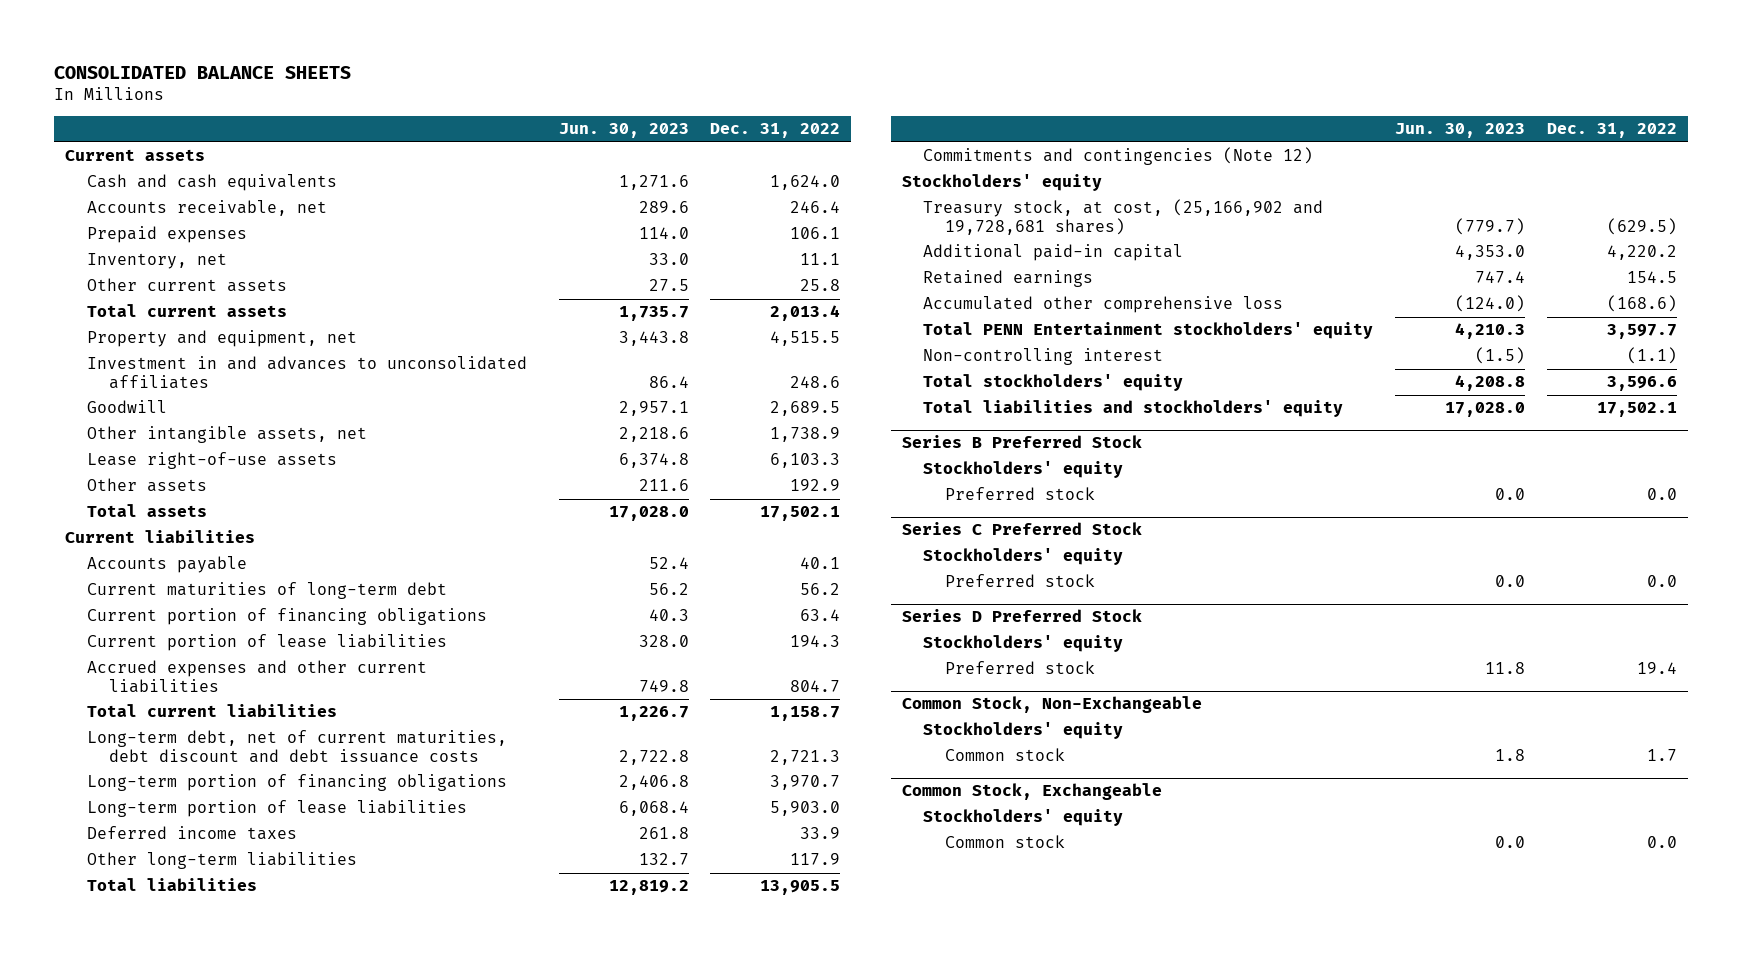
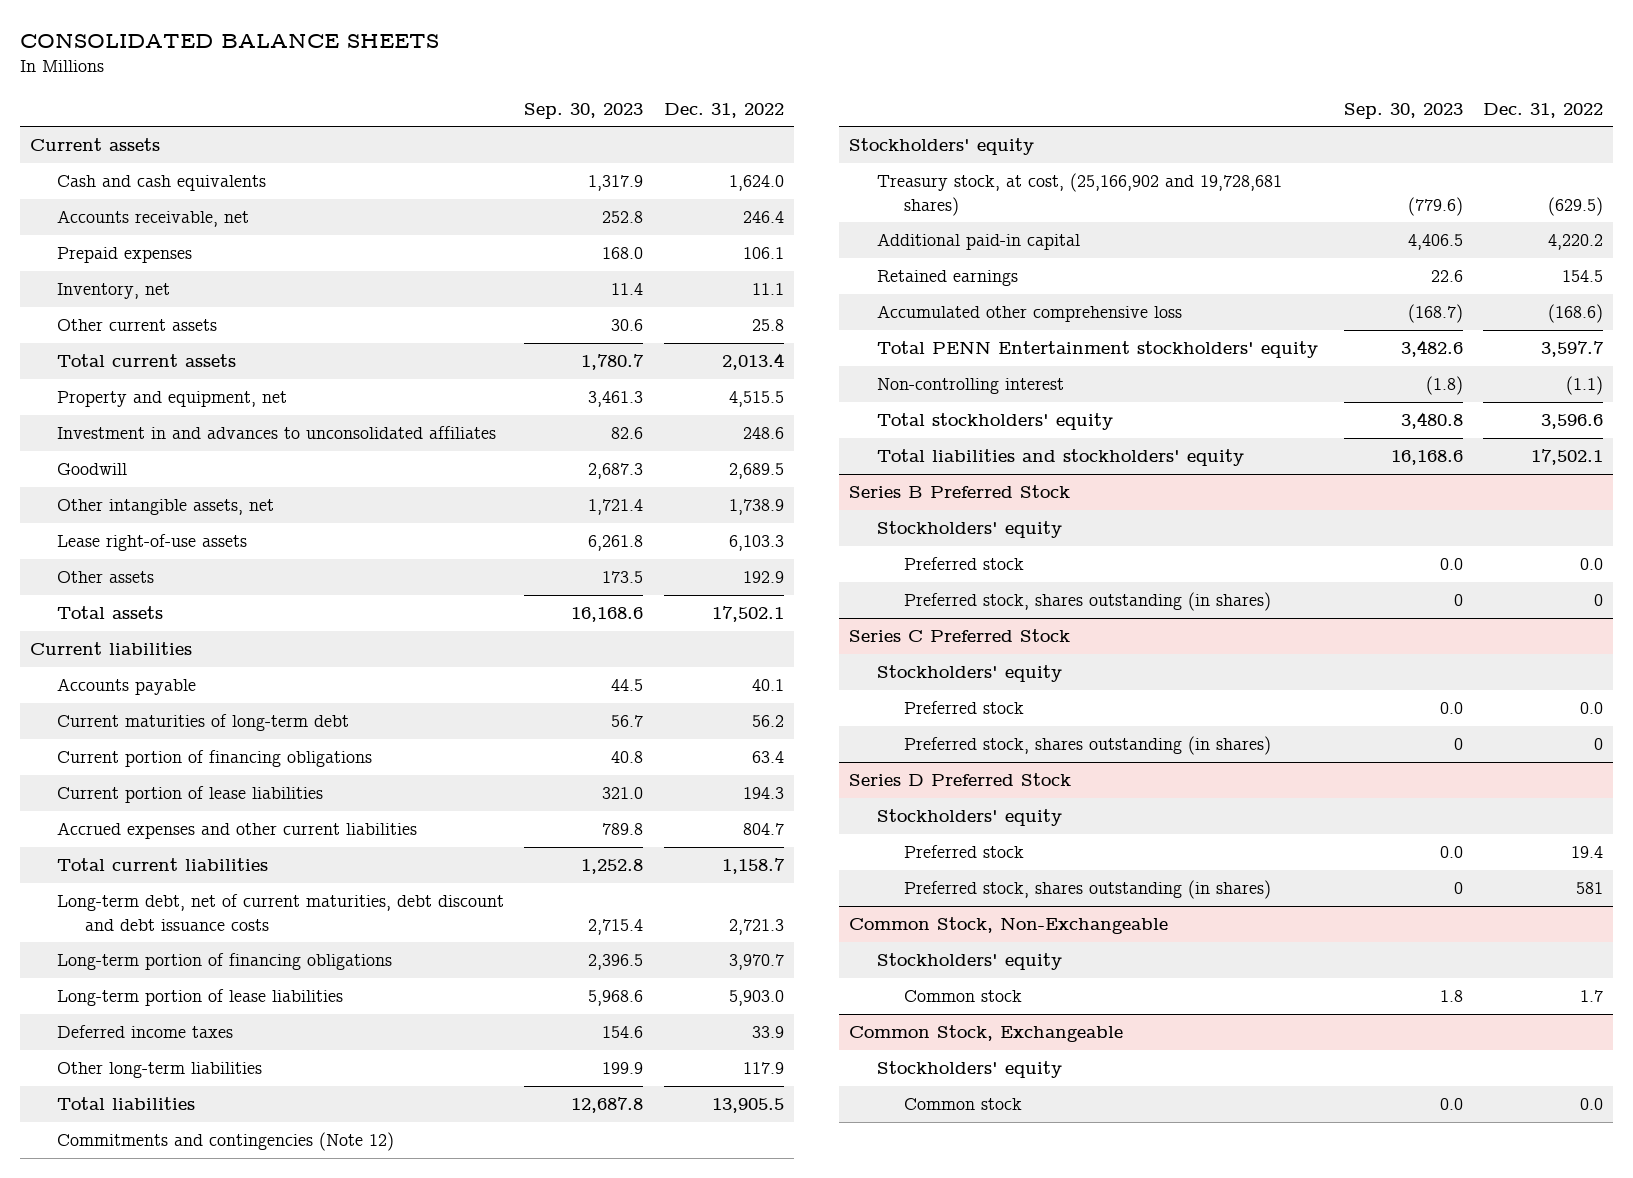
[558,123,689,139] Jun. 30, 2023 -> none
none -> [524,102,644,119] Sep. 30, 2023
none -> [903,592,1271,612] Preferred stock, shares outstanding (in shares)
none -> [903,736,1271,756] Preferred stock, shares outstanding (in shares)
none -> [903,880,1271,900] Preferred stock, shares outstanding (in shares)

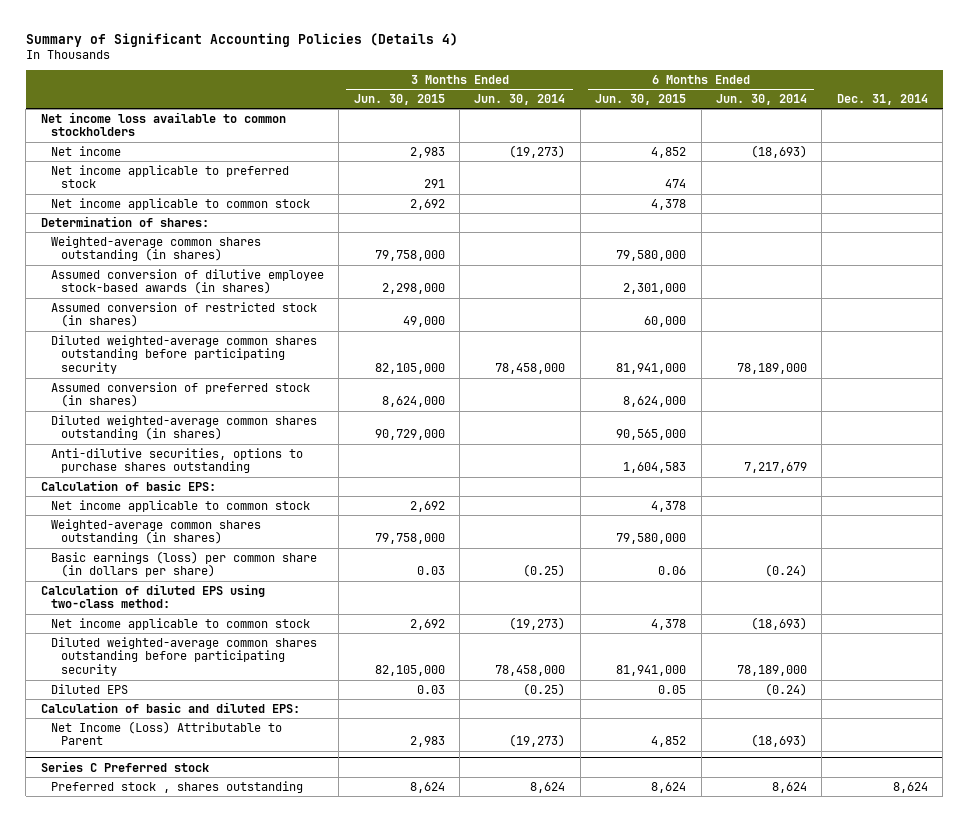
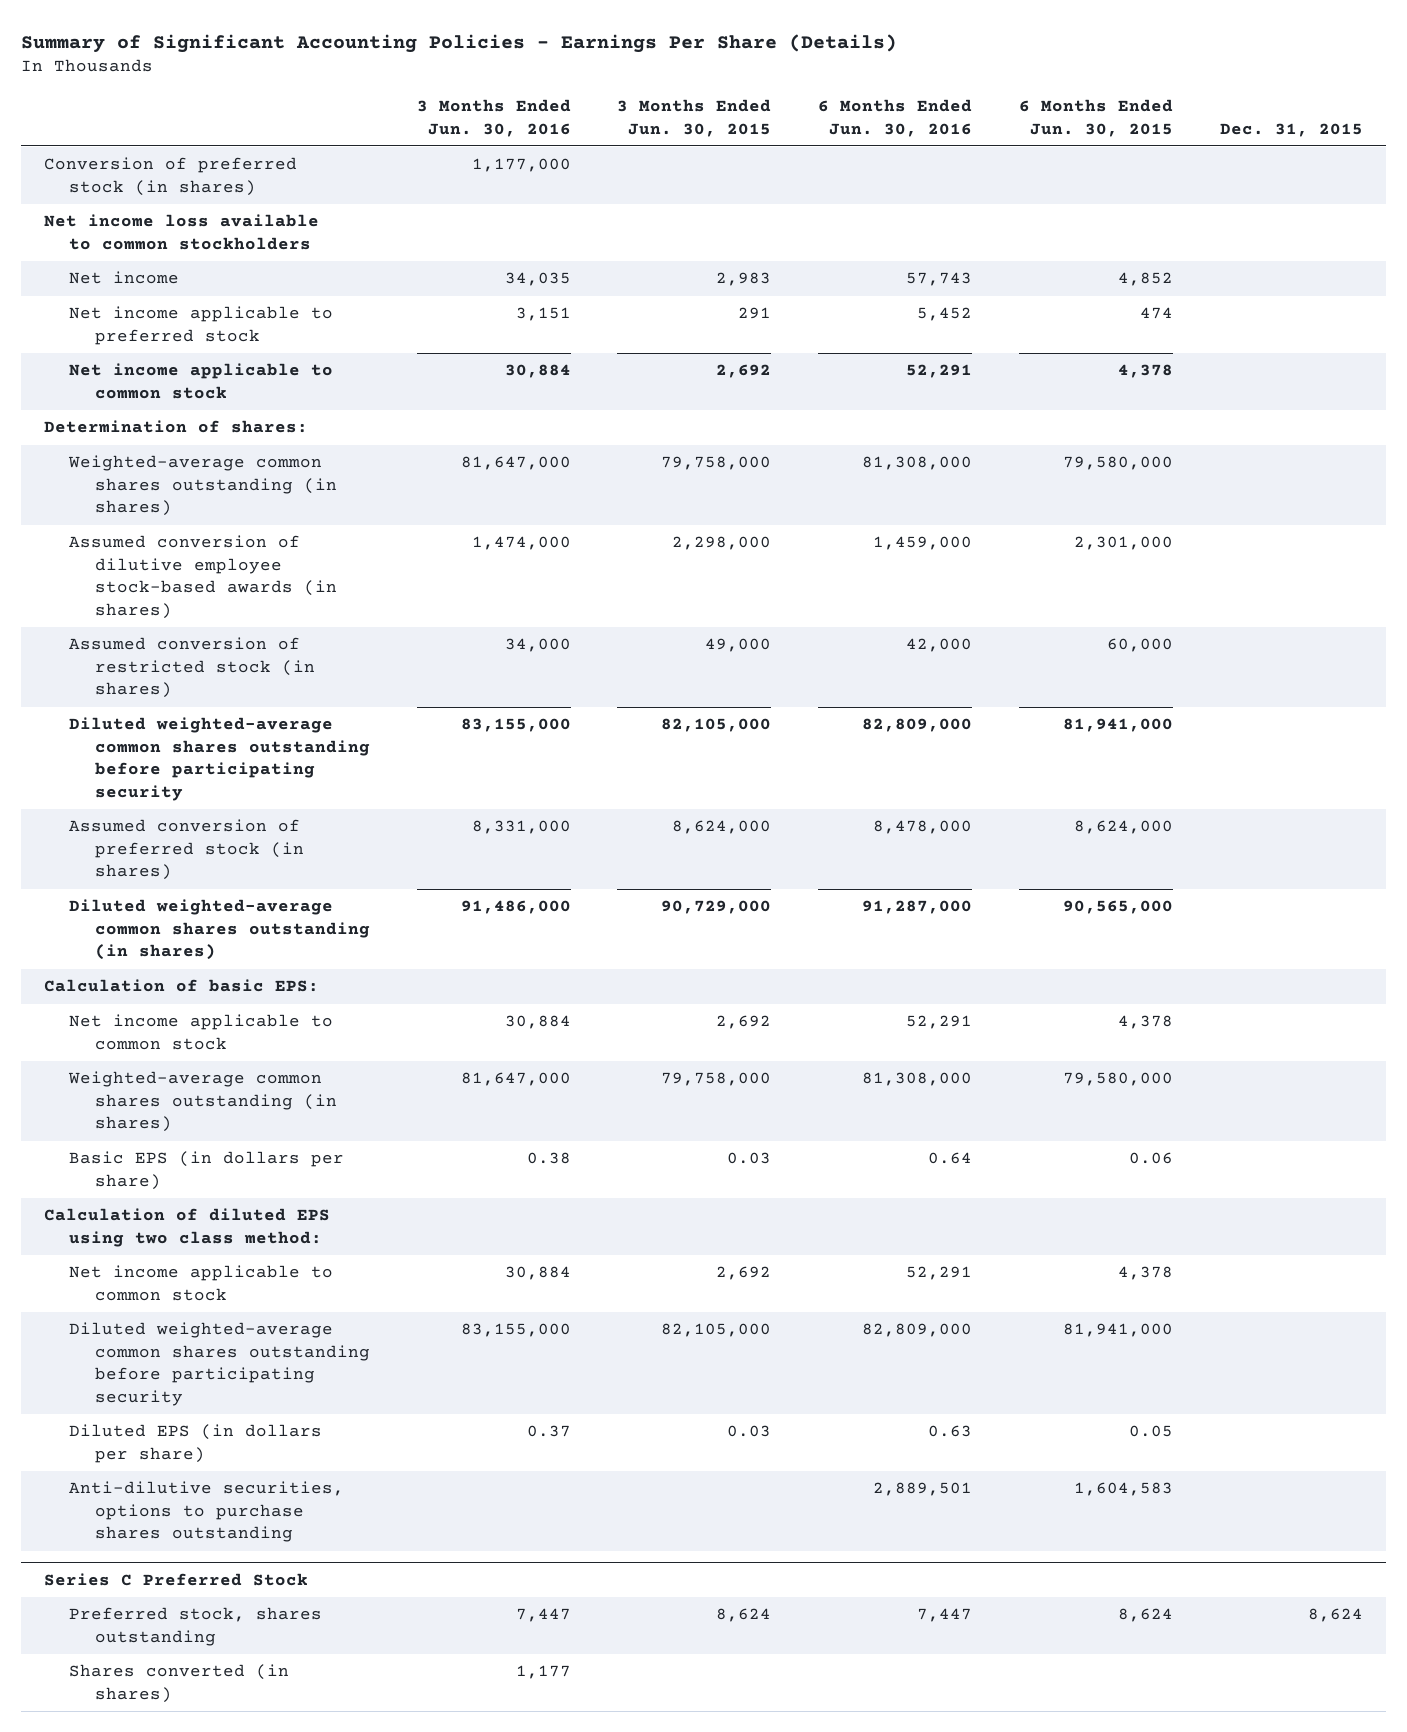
[25,32,458,47] Summary of Significant Accounting Policies (Details 4) -> [20,33,897,53] Summary of Significant Accounting Policies - Earnings Per Share (Details)
[474,93,566,105] Jun. 30, 2014 -> none
[715,93,807,105] Jun. 30, 2014 -> none
[836,93,928,105] Dec. 31, 2014 -> none
none -> [416,99,571,137] 3 Months Ended Jun. 30, 2016
none -> [818,99,973,137] 6 Months Ended Jun. 30, 2016
none -> [1219,122,1363,137] Dec. 31, 2015
none -> [43,157,297,196] Conversion of preferred stock (in shares)
[50,550,317,578] Basic earnings (loss) per common share (in dollars per share) -> [69,1151,345,1190] Basic EPS (in dollars per share)
[40,583,265,609] Calculation of diluted EPS using two-class method: -> [43,1208,330,1247] Calculation of diluted EPS using two class method:
[40,701,300,713] Calculation of basic and diluted EPS: -> none
[50,720,282,746] Net Income (Loss) Attributable to Parent -> none
[50,683,128,694] Diluted EPS -> [69,1424,323,1463] Diluted EPS (in dollars per share)
[50,447,303,474] Anti-dilutive securities, options to purchase shares outstanding -> [69,1481,345,1543] Anti-dilutive securities, options to purchase shares outstanding
[40,760,209,772] Series C Preferred stock -> [43,1572,308,1586] Series C Preferred Stock
[50,780,303,793] Preferred stock , shares outstanding -> [69,1607,323,1646] Preferred stock, shares outstanding
none -> [69,1664,290,1703] Shares converted (in shares)

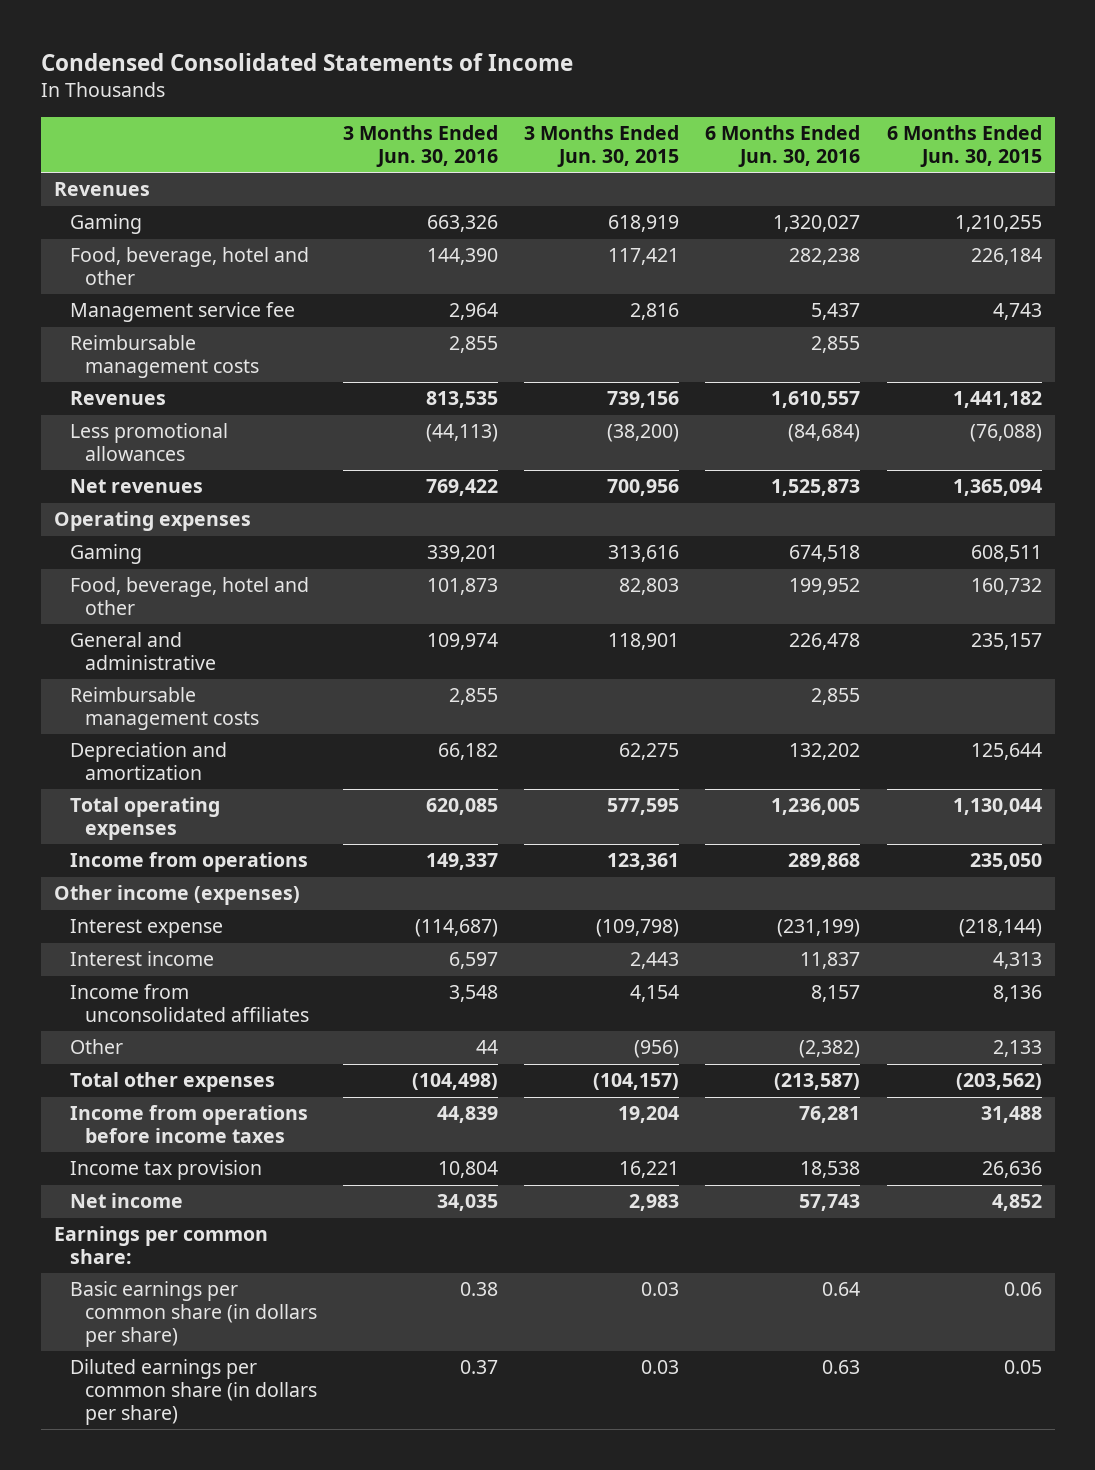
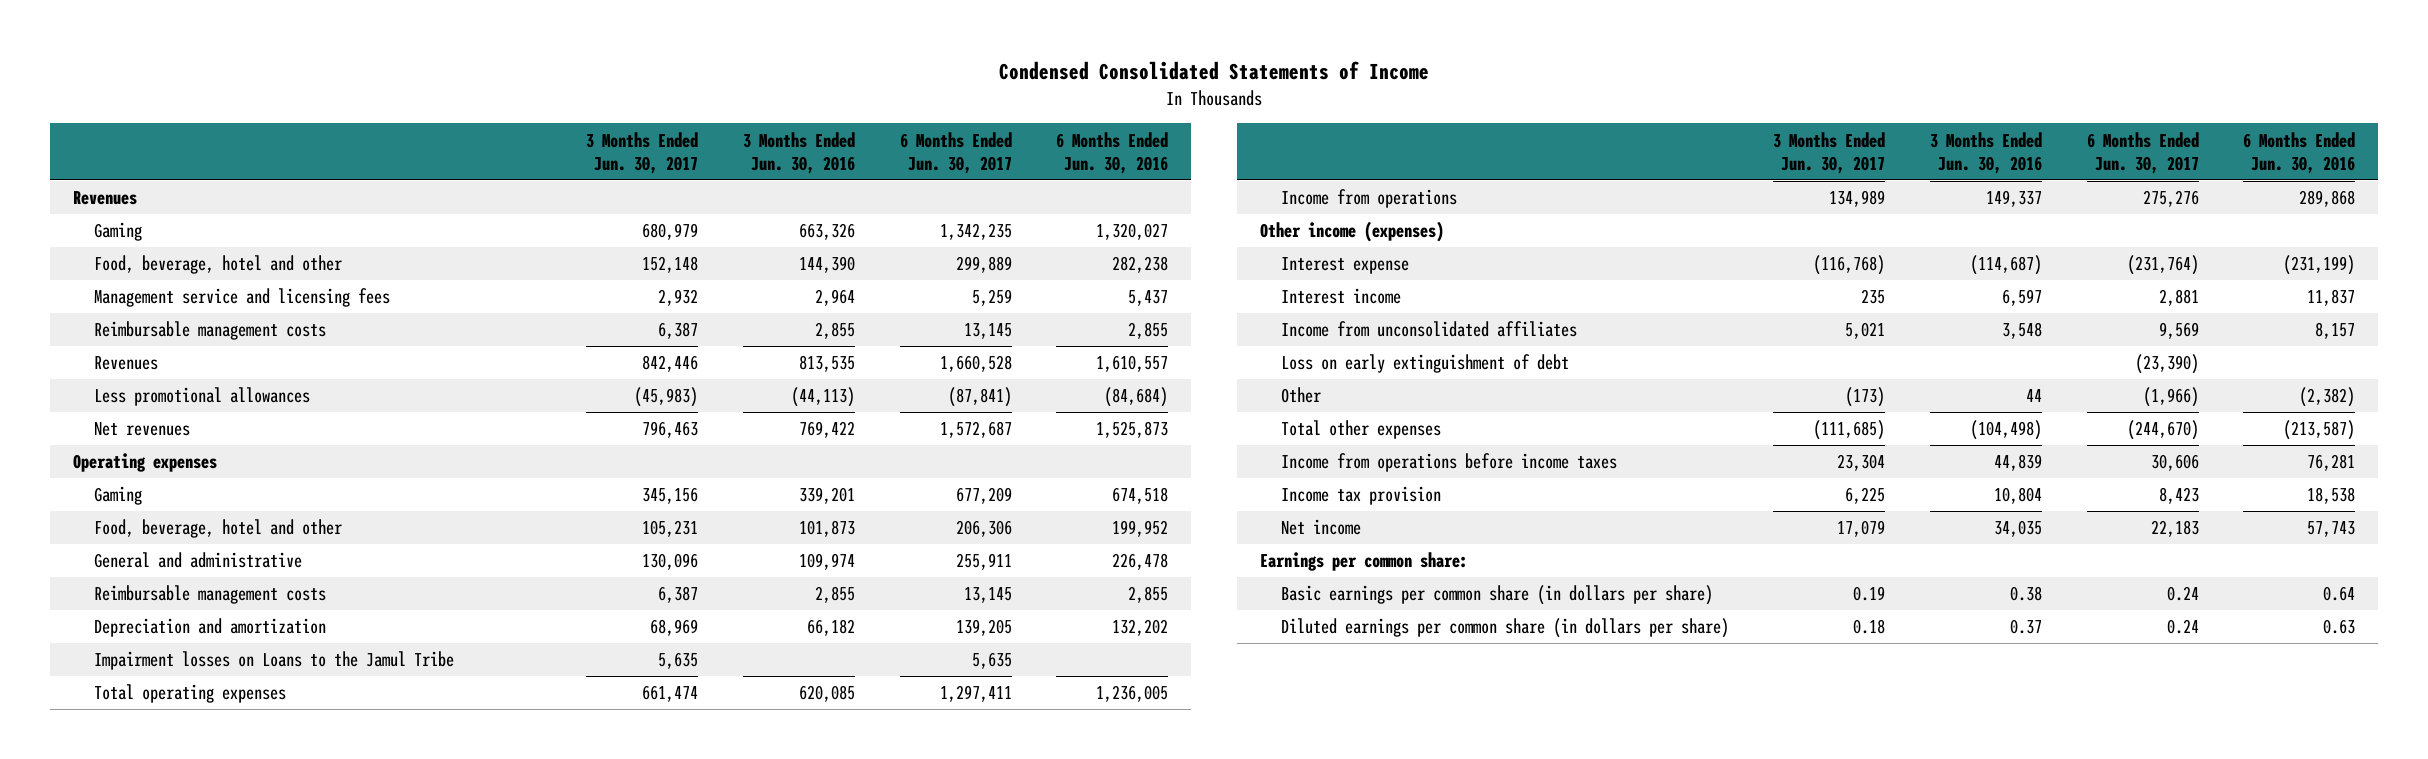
[524,125,680,167] 3 Months Ended Jun. 30, 2015 -> none
[886,125,1042,167] 6 Months Ended Jun. 30, 2015 -> none
none -> [586,131,699,174] 3 Months Ended Jun. 30, 2017
none -> [899,131,1012,174] 6 Months Ended Jun. 30, 2017
[69,302,295,323] Management service fee -> [93,288,390,308] Management service and licensing fees
none -> [93,651,454,671] Impairment losses on Loans to the Jamul Tribe
none -> [1280,354,1569,374] Loss on early extinguishment of debt

